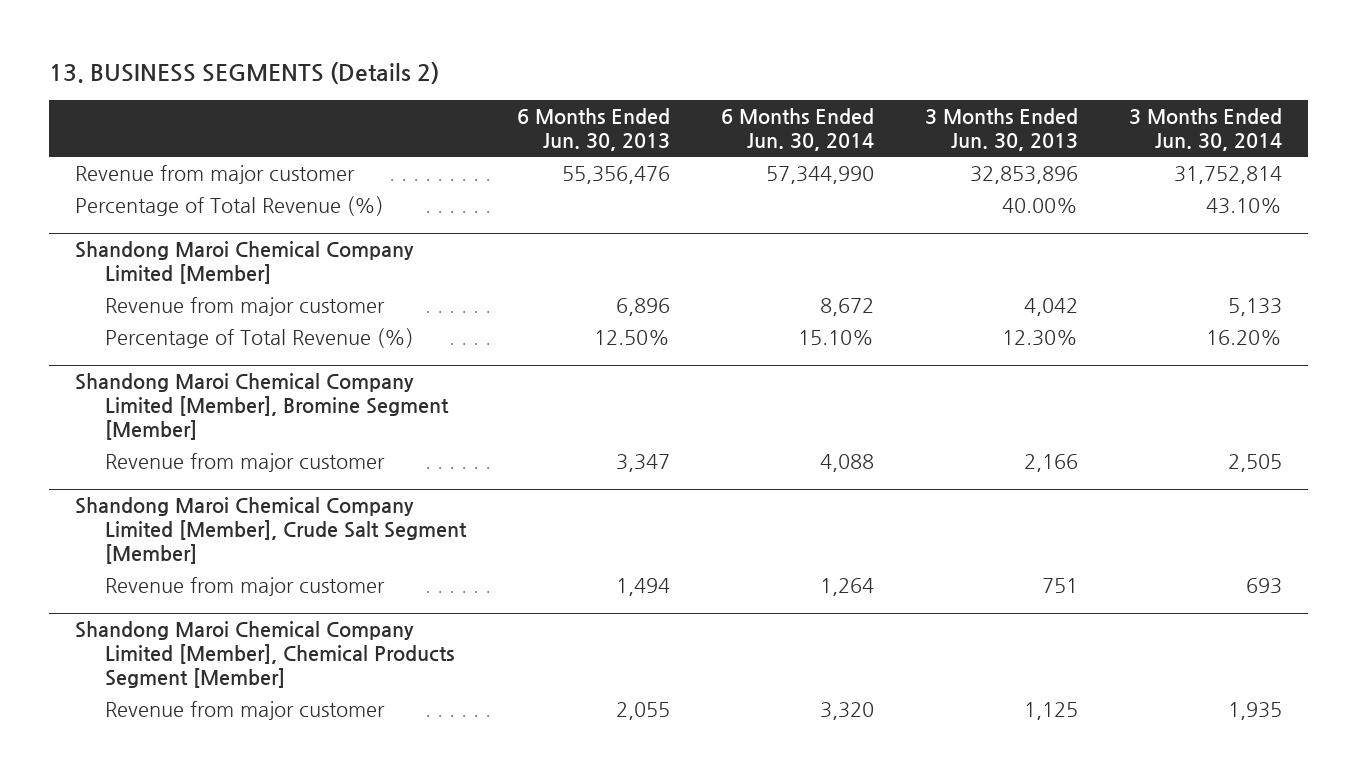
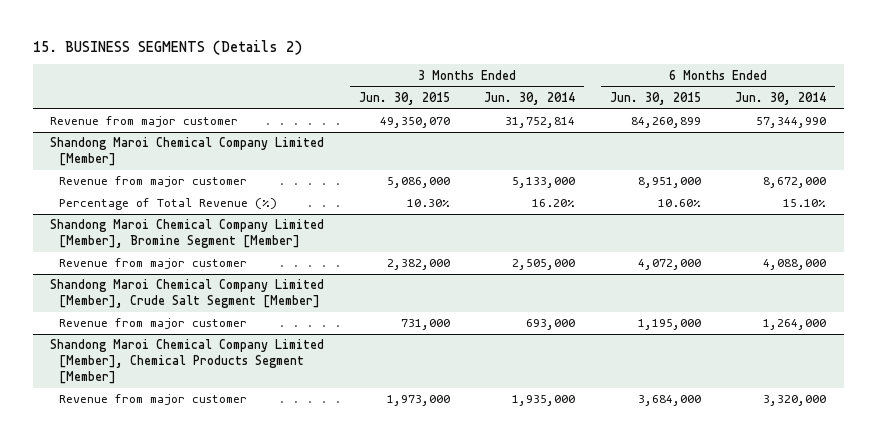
[49,62,440,85] 13. BUSINESS SEGMENTS (Details 2) -> [32,39,302,55] 15. BUSINESS SEGMENTS (Details 2)
[516,108,670,152] 6 Months Ended Jun. 30, 2013 -> none
[925,108,1079,152] 3 Months Ended Jun. 30, 2013 -> none
none -> [358,91,450,105] Jun. 30, 2015
none -> [609,91,701,105] Jun. 30, 2015
[75,195,384,216] Percentage of Total Revenue (%) -> none
[819,297,874,316] 8,672 -> [763,177,827,189] 8,672,000
[1228,297,1283,316] 5,133 -> [512,177,576,189] 5,133,000
[819,453,874,472] 4,088 -> [763,259,827,271] 4,088,000
[1228,453,1283,472] 2,505 -> [512,259,576,271] 2,505,000
[819,577,874,596] 1,264 -> [763,319,827,331] 1,264,000
[1246,577,1283,594] 693 -> [526,319,576,331] 693,000
[819,701,874,720] 3,320 -> [763,395,827,407] 3,320,000
[1228,701,1283,720] 1,935 -> [512,395,576,407] 1,935,000

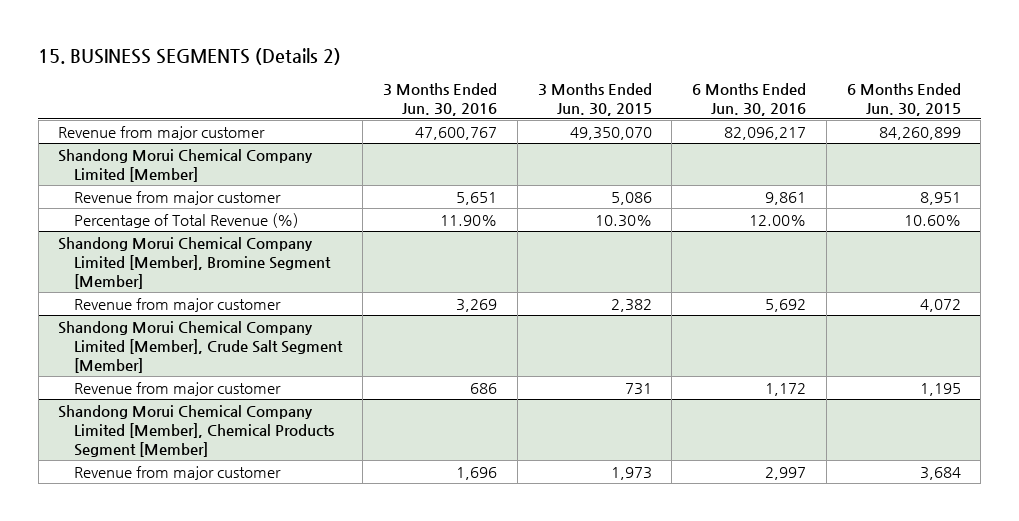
[484,91,576,105] Jun. 30, 2014 -> none
[735,91,827,105] Jun. 30, 2014 -> none
none -> [382,82,497,116] 3 Months Ended Jun. 30, 2016
none -> [692,82,807,116] 6 Months Ended Jun. 30, 2016
[49,137,324,167] Shandong Maroi Chemical Company Limited [Member] -> [58,148,314,182] Shandong Morui Chemical Company Limited [Member]
[386,177,450,189] 5,086,000 -> [610,191,652,205] 5,086
[637,177,701,189] 8,951,000 -> [919,191,961,205] 8,951
[49,219,324,249] Shandong Maroi Chemical Company Limited [Member], Bromine Segment [Member] -> [58,236,332,289] Shandong Morui Chemical Company Limited [Member], Bromine Segment [Member]
[386,259,450,271] 2,382,000 -> [610,298,652,312] 2,382
[637,259,701,271] 4,072,000 -> [919,298,961,312] 4,072
[49,279,324,309] Shandong Maroi Chemical Company Limited [Member], Crude Salt Segment [Member] -> [58,320,344,373] Shandong Morui Chemical Company Limited [Member], Crude Salt Segment [Member]
[400,319,450,331] 731,000 -> [624,382,652,395] 731
[637,319,701,331] 1,195,000 -> [919,382,961,396] 1,195
[49,339,324,384] Shandong Maroi Chemical Company Limited [Member], Chemical Products Segment [Member] -> [58,404,335,457] Shandong Morui Chemical Company Limited [Member], Chemical Products Segment [Member]
[386,395,450,407] 1,973,000 -> [610,466,652,480] 1,973
[637,395,701,407] 3,684,000 -> [919,466,961,480] 3,684

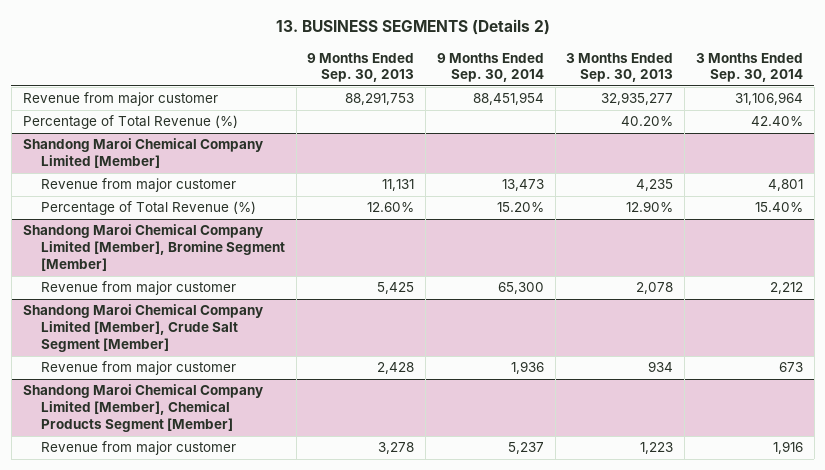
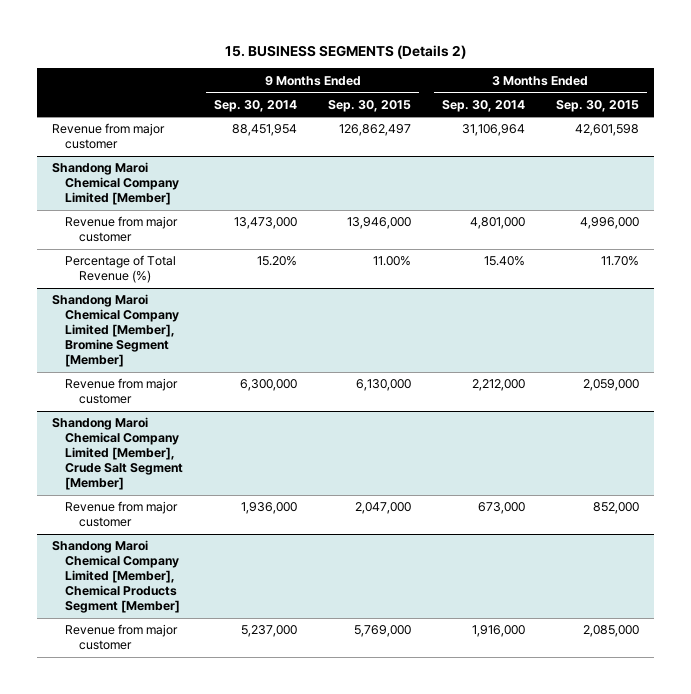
[275,19,550,36] 13. BUSINESS SEGMENTS (Details 2) -> [224,44,466,59] 15. BUSINESS SEGMENTS (Details 2)
[307,52,415,83] 9 Months Ended Sep. 30, 2013 -> none
[566,52,674,83] 3 Months Ended Sep. 30, 2013 -> none
none -> [328,99,412,112] Sep. 30, 2015
none -> [555,99,639,112] Sep. 30, 2015
[22,115,238,130] Percentage of Total Revenue (%) -> none
[501,179,544,192] 13,473 -> [234,217,298,230] 13,473,000
[767,179,803,192] 4,801 -> [469,217,525,230] 4,801,000
[497,282,544,295] 65,300 -> [240,379,298,392] 6,300,000
[769,282,803,295] 2,212 -> [471,379,525,392] 2,212,000
[510,361,544,375] 1,936 -> [241,502,298,515] 1,936,000
[778,362,803,373] 673 -> [477,502,525,515] 673,000
[507,442,544,455] 5,237 -> [241,625,298,638] 5,237,000
[772,441,803,455] 1,916 -> [471,625,525,638] 1,916,000

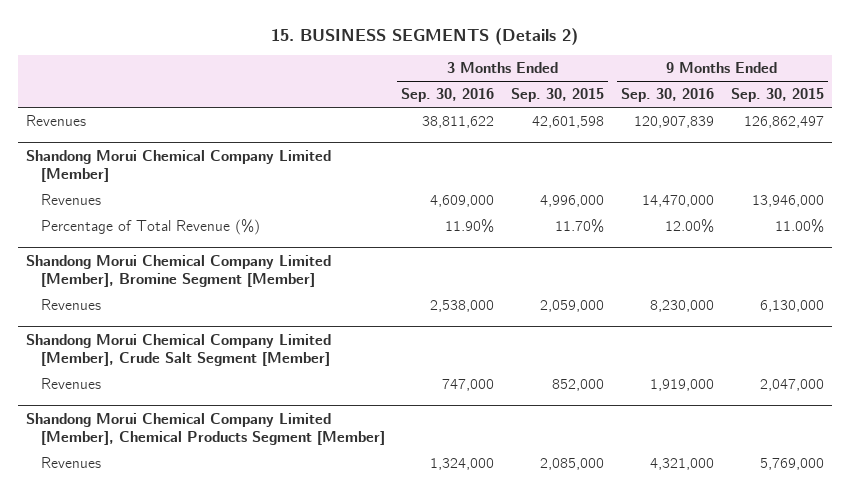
[214,99,298,112] Sep. 30, 2014 -> none
[441,99,525,112] Sep. 30, 2014 -> none
none -> [401,88,495,103] Sep. 30, 2016
none -> [620,88,714,103] Sep. 30, 2016
[52,123,166,150] Revenue from major customer -> [26,115,87,127] Revenues
[52,162,180,206] Shandong Maroi Chemical Company Limited [Member] -> [26,150,332,183] Shandong Morui Chemical Company Limited [Member]
[65,216,179,243] Revenue from major customer -> [40,194,101,206] Revenues
[52,294,180,368] Shandong Maroi Chemical Company Limited [Member], Bromine Segment [Member] -> [26,255,332,288] Shandong Morui Chemical Company Limited [Member], Bromine Segment [Member]
[65,378,179,405] Revenue from major customer -> [40,299,101,311] Revenues
[52,417,184,491] Shandong Maroi Chemical Company Limited [Member], Crude Salt Segment [Member] -> [26,334,332,367] Shandong Morui Chemical Company Limited [Member], Crude Salt Segment [Member]
[65,501,179,528] Revenue from major customer -> [40,378,101,390] Revenues
[52,540,181,614] Shandong Maroi Chemical Company Limited [Member], Chemical Products Segment [Member] -> [26,413,385,446] Shandong Morui Chemical Company Limited [Member], Chemical Products Segment [Member]
[65,624,179,651] Revenue from major customer -> [40,457,101,469] Revenues

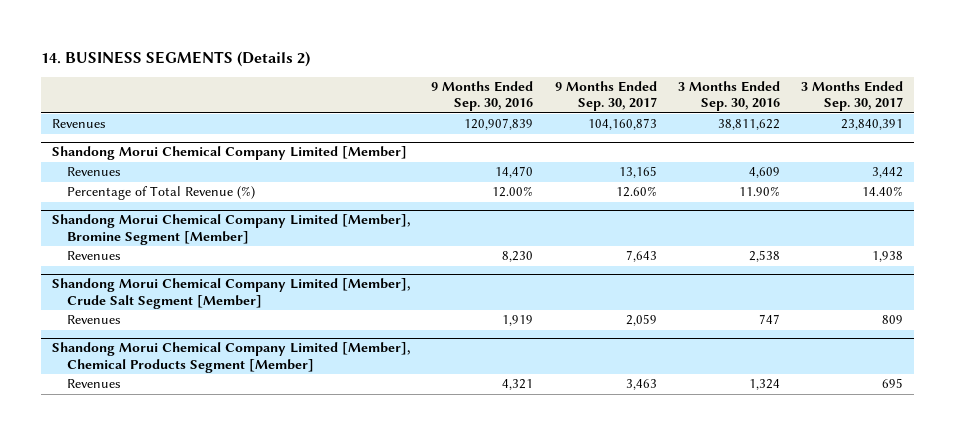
[270,27,578,45] 15. BUSINESS SEGMENTS (Details 2) -> [40,50,310,67] 14. BUSINESS SEGMENTS (Details 2)
[511,88,605,103] Sep. 30, 2015 -> none
[730,88,824,103] Sep. 30, 2015 -> none
none -> [554,81,657,112] 9 Months Ended Sep. 30, 2017
none -> [801,81,904,112] 3 Months Ended Sep. 30, 2017
[430,195,495,208] 4,609,000 -> [749,167,781,179] 4,609
[641,195,714,208] 14,470,000 -> [495,166,534,179] 14,470
[430,300,495,313] 2,538,000 -> [749,250,781,263] 2,538
[649,300,714,313] 8,230,000 -> [502,251,534,263] 8,230
[442,379,495,392] 747,000 -> [759,314,781,325] 747
[649,379,714,392] 1,919,000 -> [502,315,534,327] 1,919
[430,458,495,471] 1,324,000 -> [749,379,781,391] 1,324
[649,458,714,471] 4,321,000 -> [502,379,534,391] 4,321

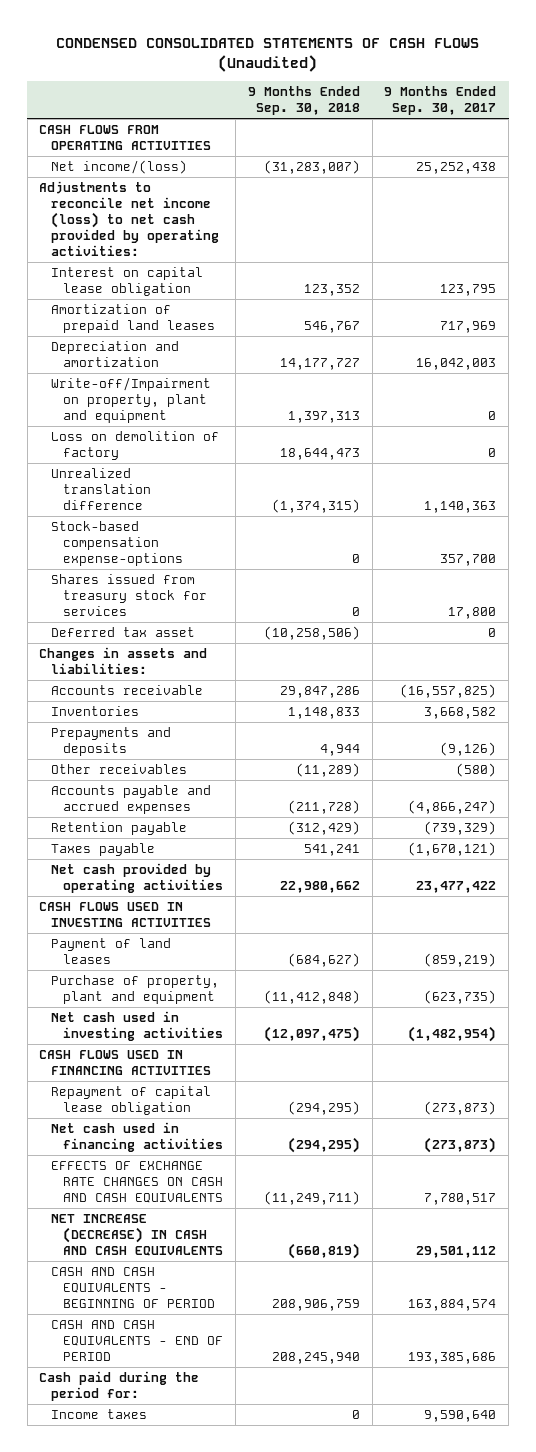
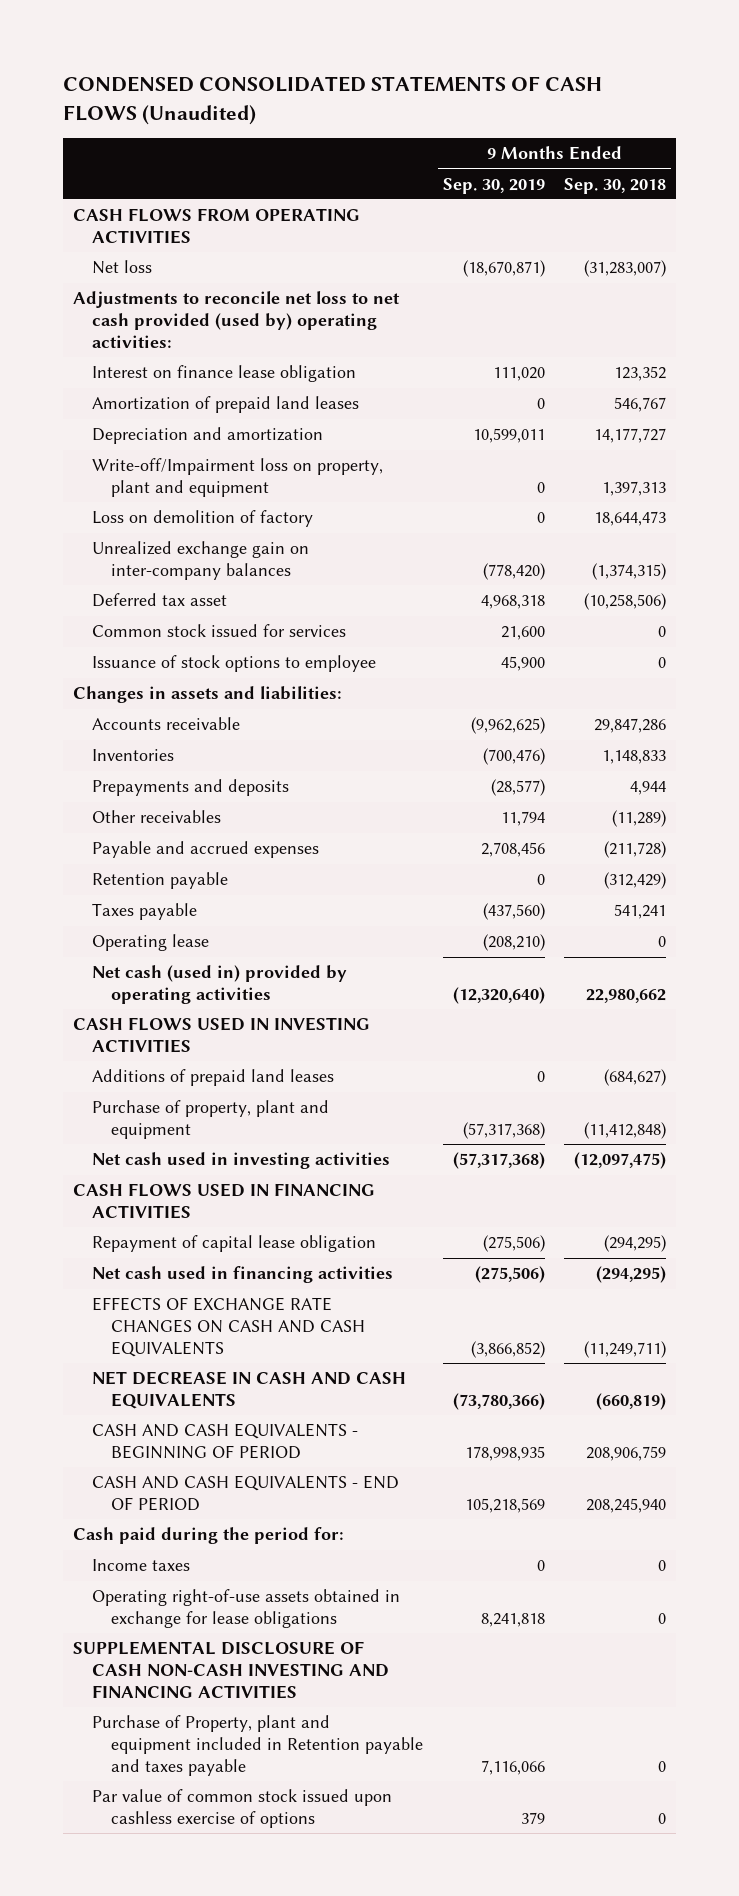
[384,86,497,116] 9 Months Ended Sep. 30, 2017 -> none
none -> [442,177,545,194] Sep. 30, 2019
[51,160,188,175] Net income/(loss) -> [92,260,153,275] Net loss
[39,181,220,257] Adjustments to reconcile net income (loss) to net cash provided by operating activities: -> [72,291,400,348] Adjustments to reconcile net loss to net cash provided (used by) operating activities:
[51,267,204,297] Interest on capital lease obligation -> [92,365,357,383] Interest on finance lease obligation
[51,377,212,424] Write-off/Impairment on property, plant and equipment -> [92,458,384,498] Write-off/Impairment loss on property, plant and equipment
[51,521,184,567] Stock-based compensation expense-options -> none
[51,574,208,617] Shares issued from treasury stock for services -> none
[51,468,152,511] Unrealized translation difference -> [92,541,310,581] Unrealized exchange gain on inter-company balances
none -> [92,624,347,638] Common stock issued for services
none -> [92,655,377,673] Issuance of stock options to employee
[51,785,212,815] Accounts payable and accrued expenses -> [92,841,320,859] Payable and accrued expenses
none -> [92,934,210,952] Operating lease
[51,863,224,894] Net cash provided by operating activities -> [92,965,348,1005] Net cash (used in) provided by operating activities
[51,938,172,965] Payment of land leases -> [92,1069,335,1087] Additions of prepaid land leases
[51,1214,224,1257] NET INCREASE (DECREASE) IN CASH AND CASH EQUIVALENTS -> [92,1371,407,1410] NET DECREASE IN CASH AND CASH EQUIVALENTS
none -> [92,1589,401,1629] Operating right-of-use assets obtained in exchange for lease obligations
none -> [72,1641,390,1699] SUPPLEMENTAL DISCLOSURE OF CASH NON-CASH INVESTING AND FINANCING ACTIVITIES
none -> [92,1715,424,1776] Purchase of Property, plant and equipment included in Retention payable and taxes payable
none -> [92,1789,393,1829] Par value of common stock issued upon cashless exercise of options

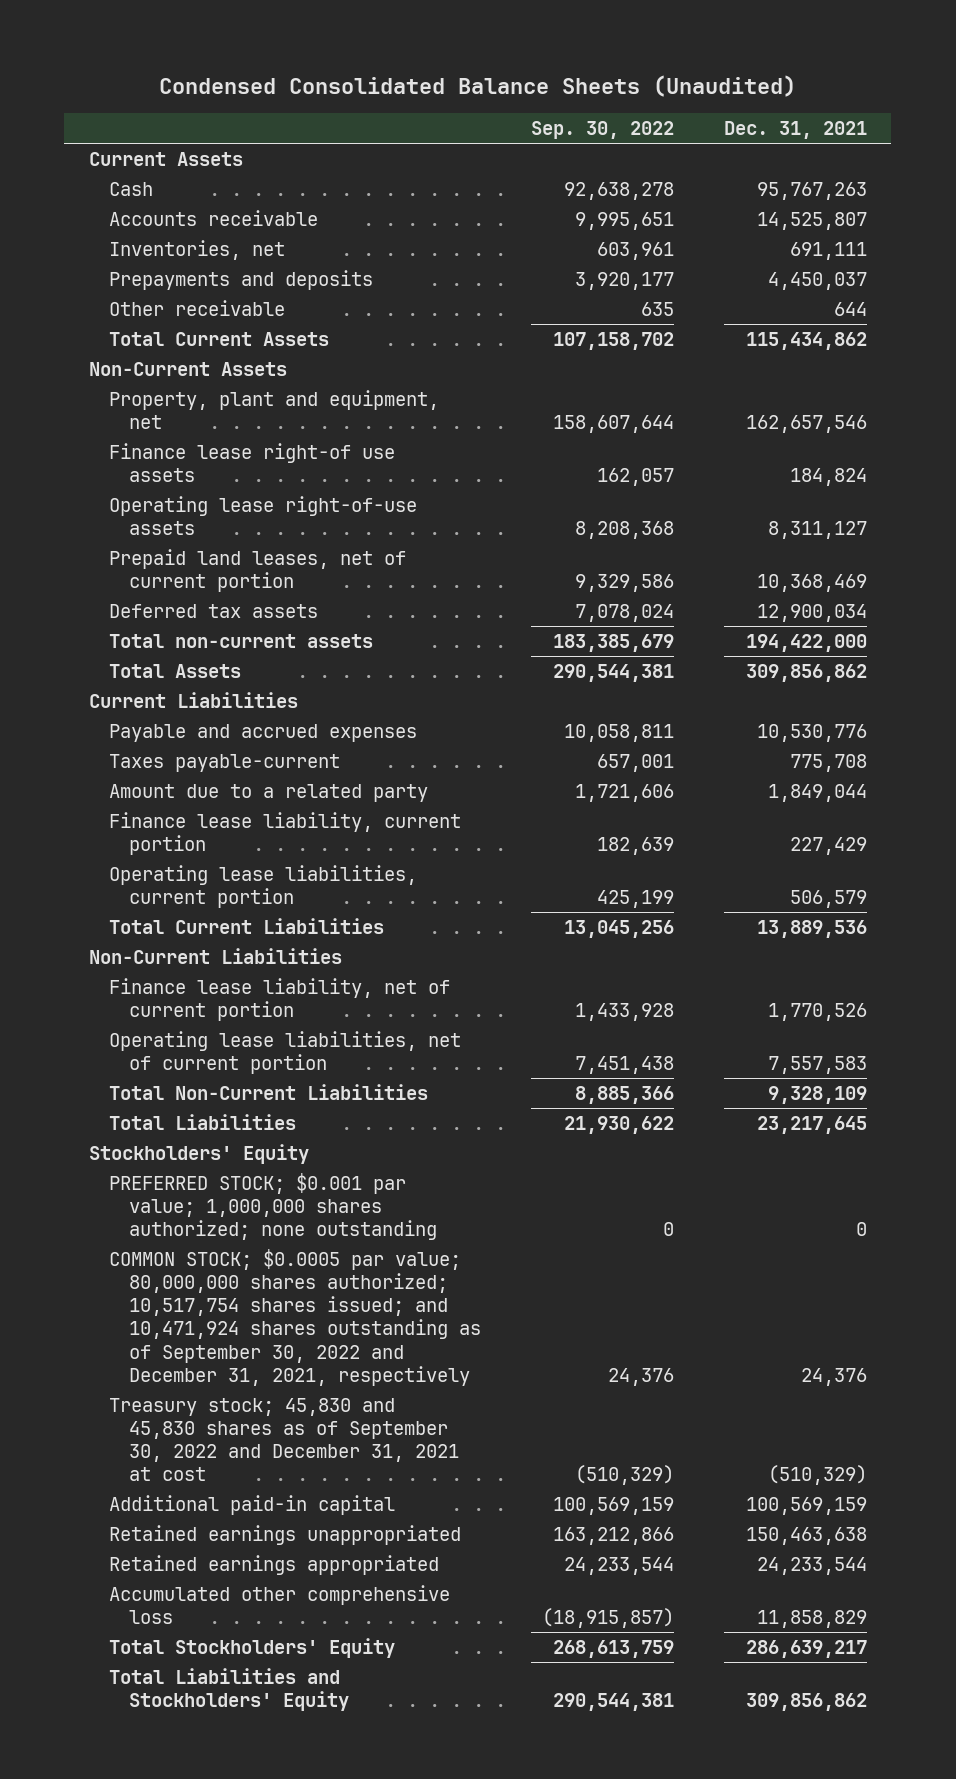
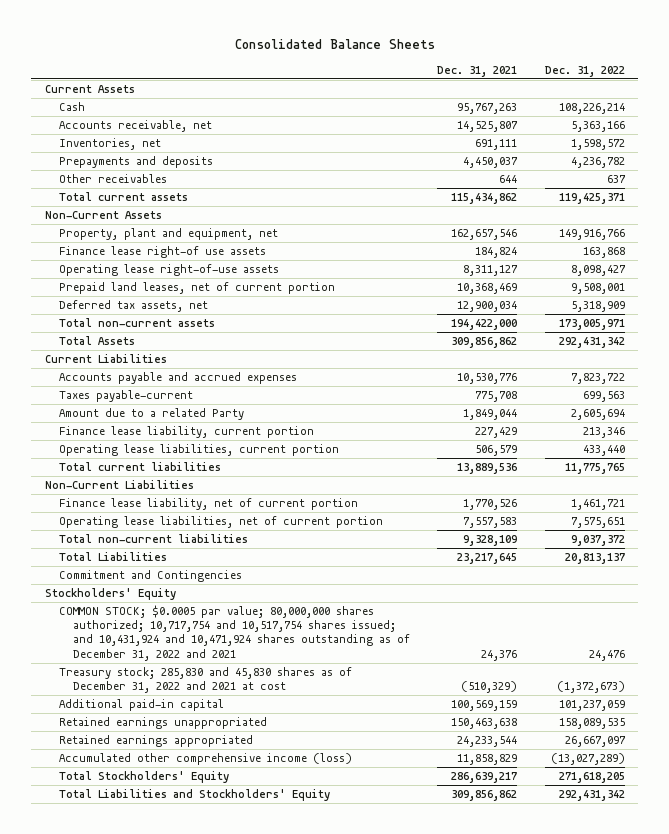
[158,75,796,98] Condensed Consolidated Balance Sheets (Unaudited) -> [234,38,435,49] Consolidated Balance Sheets
[530,121,674,140] Sep. 30, 2022 -> none
none -> [544,65,625,77] Dec. 31, 2022
[109,209,319,226] Accounts receivable -> [58,119,212,132] Accounts receivable, net
[109,299,286,316] Other receivable -> [58,173,167,183] Other receivables
[109,331,330,346] Total Current Assets -> [58,191,188,201] Total current assets
[109,603,319,618] Deferred tax assets -> [58,299,208,312] Deferred tax assets, net
[109,723,418,742] Payable and accrued expenses -> [58,371,297,384] Accounts payable and accrued expenses
[109,783,429,802] Amount due to a related party -> [58,407,244,420] Amount due to a related Party
[109,917,385,934] Total Current Liabilities -> [58,461,221,471] Total current liabilities
[109,1083,429,1100] Total Non-Current Liabilities -> [58,533,248,543] Total non-current liabilities
none -> [58,569,242,582] Commitment and Contingencies
[109,1172,438,1241] PREFERRED STOCK; $0.001 par value; 1,000,000 shares authorized; none outstanding -> none
[109,1248,482,1386] COMMON STOCK; $0.0005 par value; 80,000,000 shares authorized; 10,517,754 shares issued; and 10,471,924 shares outstanding as of September 30, 2022 and December 31, 2021, respectively -> [58,604,410,661] COMMON STOCK; $0.0005 par value; 80,000,000 shares authorized; 10,717,754 and 10,517,754 shares issued; and 10,431,924 and 10,471,924 shares outstanding as of December 31, 2022 and 2021
[109,1397,460,1482] Treasury stock; 45,830 and 45,830 shares as of September 30, 2022 and December 31, 2021 at cost -> [58,666,352,694] Treasury stock; 285,830 and 45,830 shares as of December 31, 2022 and 2021 at cost
[109,1584,451,1625] Accumulated other comprehensive loss -> [58,752,352,765] Accumulated other comprehensive income (loss)

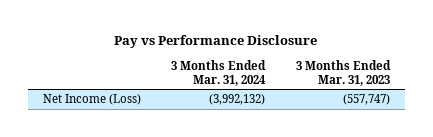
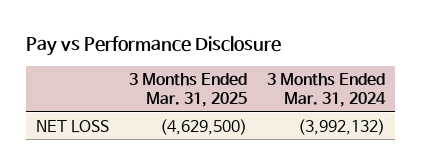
[295,60,391,87] 3 Months Ended Mar. 31, 2023 -> none
none -> [129,73,248,108] 3 Months Ended Mar. 31, 2025
[43,94,142,106] Net Income (Loss) -> [35,119,109,133] NET LOSS

